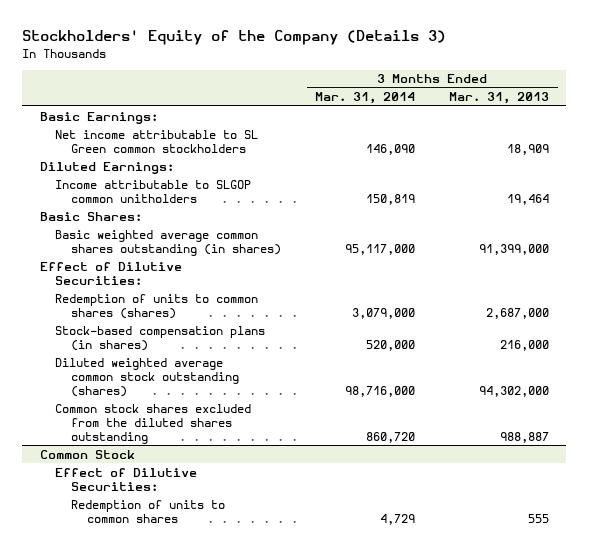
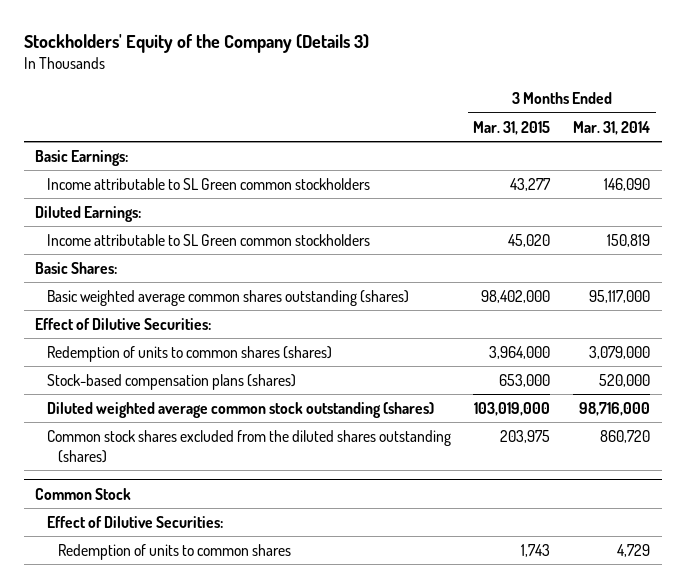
[449,92,550,105] Mar. 31, 2013 -> none
none -> [473,120,551,135] Mar. 31, 2015
[55,129,259,153] Net income attributable to SL Green common stockholders -> [46,177,370,190] Income attributable to SL Green common stockholders
[55,179,252,203] Income attributable to SLGOP common unitholders -> [46,233,370,246] Income attributable to SL Green common stockholders
[55,229,282,256] Basic weighted average common shares outstanding (in shares) -> [46,289,409,306] Basic weighted average common shares outstanding (shares)
[55,325,266,351] Stock-based compensation plans (in shares) -> [46,373,296,390] Stock-based compensation plans (shares)
[55,403,252,444] Common stock shares excluded from the diluted shares outstanding -> [46,429,451,463] Common stock shares excluded from the diluted shares outstanding (shares)

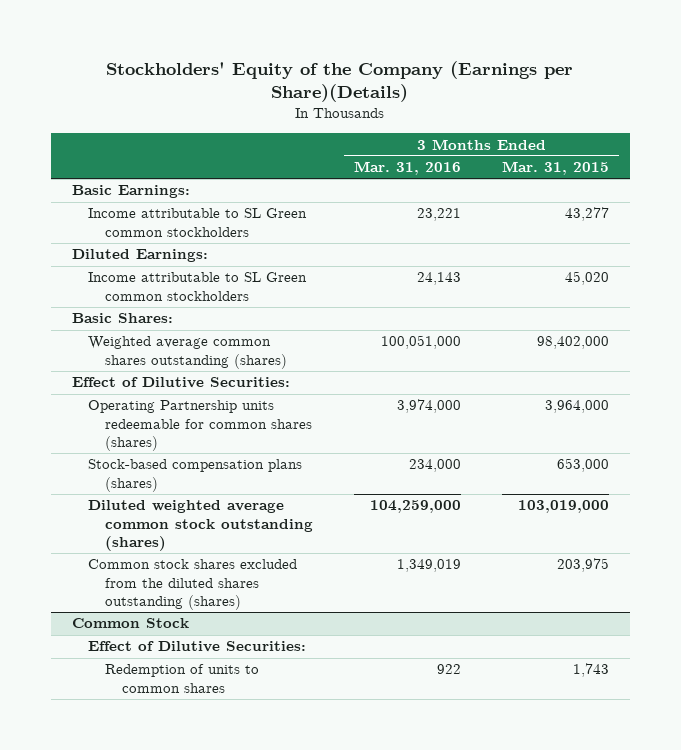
[23,33,369,53] Stockholders' Equity of the Company (Details 3) -> [106,60,574,102] Stockholders' Equity of the Company (Earnings per Share)(Details)
[573,120,651,135] Mar. 31, 2014 -> none
none -> [354,161,462,176] Mar. 31, 2016
[46,289,409,306] Basic weighted average common shares outstanding (shares) -> [88,336,288,369] Weighted average common shares outstanding (shares)
[46,345,332,362] Redemption of units to common shares (shares) -> [88,400,313,451] Operating Partnership units redeemable for common shares (shares)

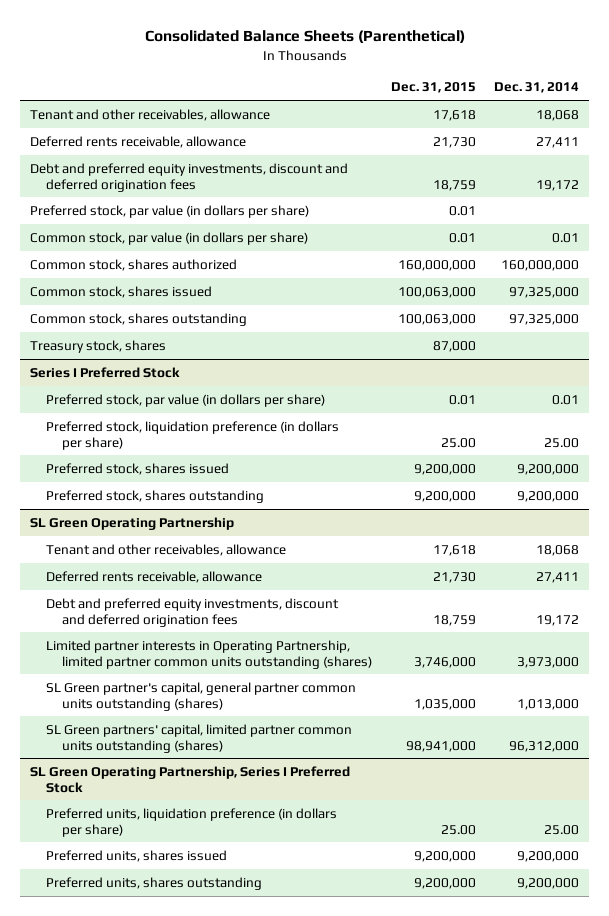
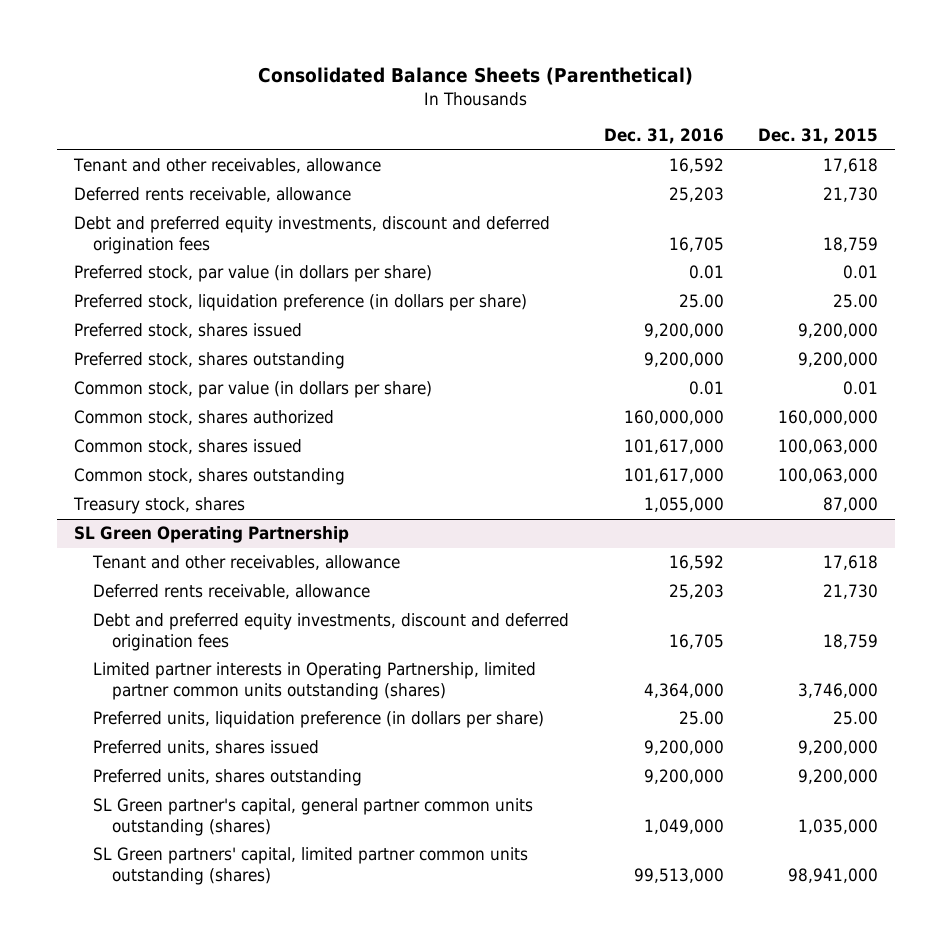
[494,82,580,94] Dec. 31, 2014 -> none
none -> [603,128,724,145] Dec. 31, 2016
none -> [73,294,527,312] Preferred stock, liquidation preference (in dollars per share)
none -> [73,323,302,339] Preferred stock, shares issued
none -> [73,352,345,370] Preferred stock, shares outstanding
[29,366,180,378] Series I Preferred Stock -> none
[45,393,325,407] Preferred stock, par value (in dollars per share) -> none
[45,420,339,450] Preferred stock, liquidation preference (in dollars per share) -> none
[45,462,229,475] Preferred stock, shares issued -> none
[45,489,264,503] Preferred stock, shares outstanding -> none
[29,765,350,793] SL Green Operating Partnership, Series I Preferred Stock -> none
[45,681,356,711] SL Green partner's capital, general partner common units outstanding (shares) -> [93,798,534,837] SL Green partner's capital, general partner common units outstanding (shares)
[45,723,352,753] SL Green partners' capital, limited partner common units outstanding (shares) -> [93,847,529,886] SL Green partners' capital, limited partner common units outstanding (shares)

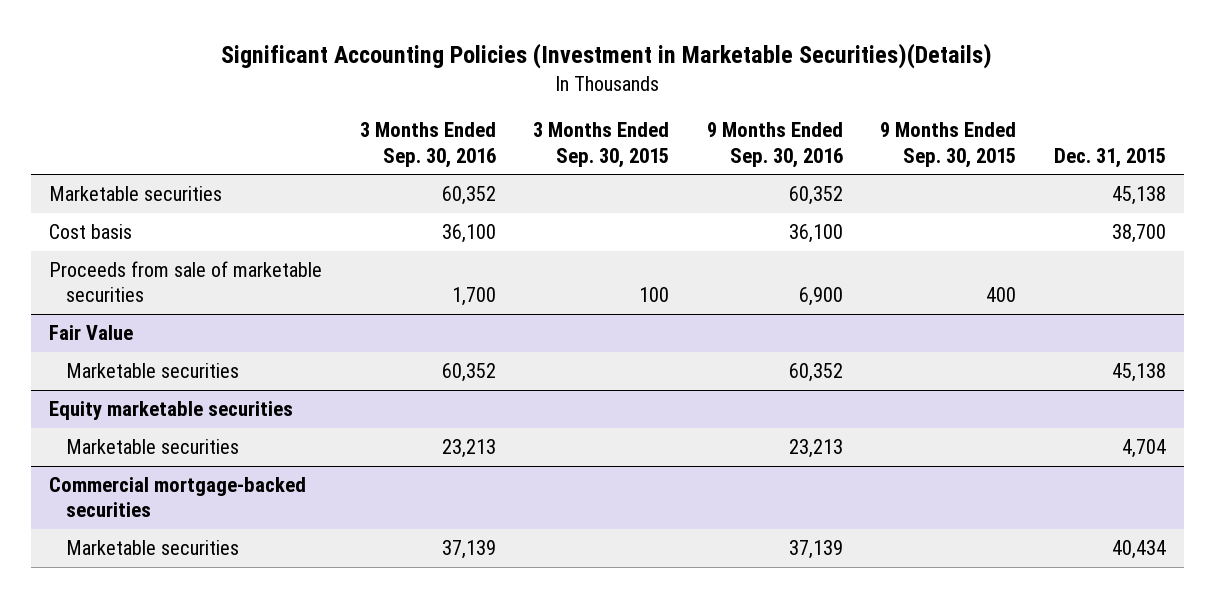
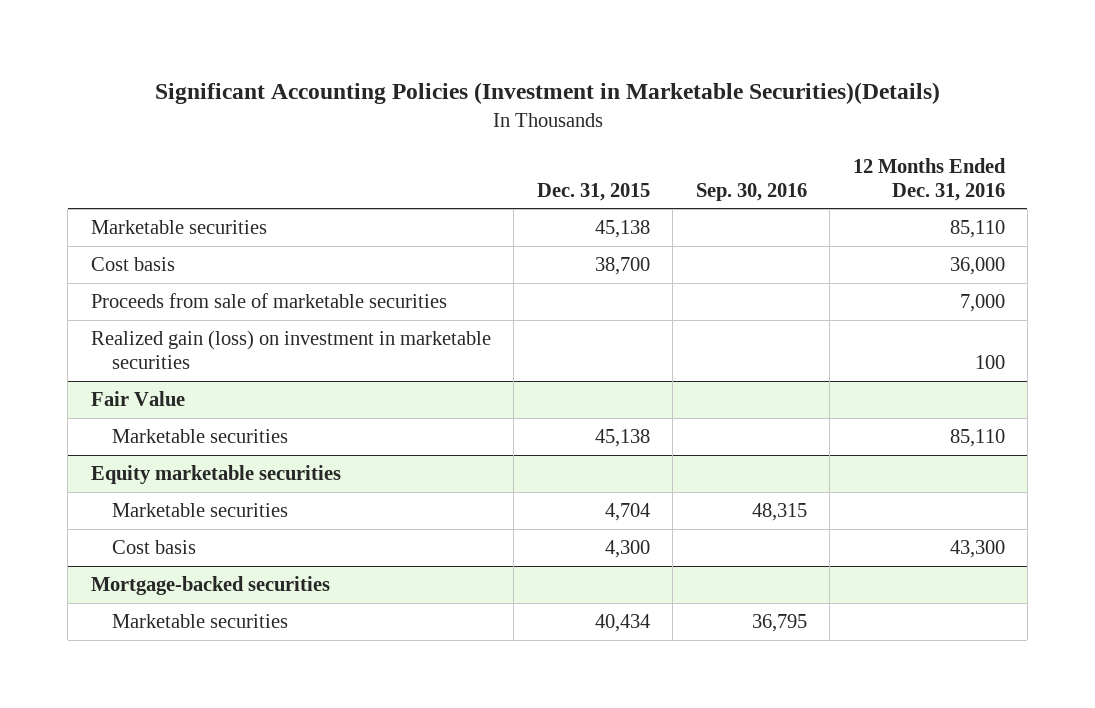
[359,122,496,168] 3 Months Ended Sep. 30, 2016 -> none
[533,122,670,168] 3 Months Ended Sep. 30, 2015 -> none
[706,122,843,168] 9 Months Ended Sep. 30, 2016 -> none
[880,122,1017,168] 9 Months Ended Sep. 30, 2015 -> none
none -> [695,182,807,201] Sep. 30, 2016
none -> [852,157,1006,201] 12 Months Ended Dec. 31, 2016
none -> [90,330,491,370] Realized gain (loss) on investment in marketable securities
none -> [111,540,196,555] Cost basis
[49,477,307,518] Commercial mortgage-backed securities -> [90,576,330,596] Mortgage-backed securities

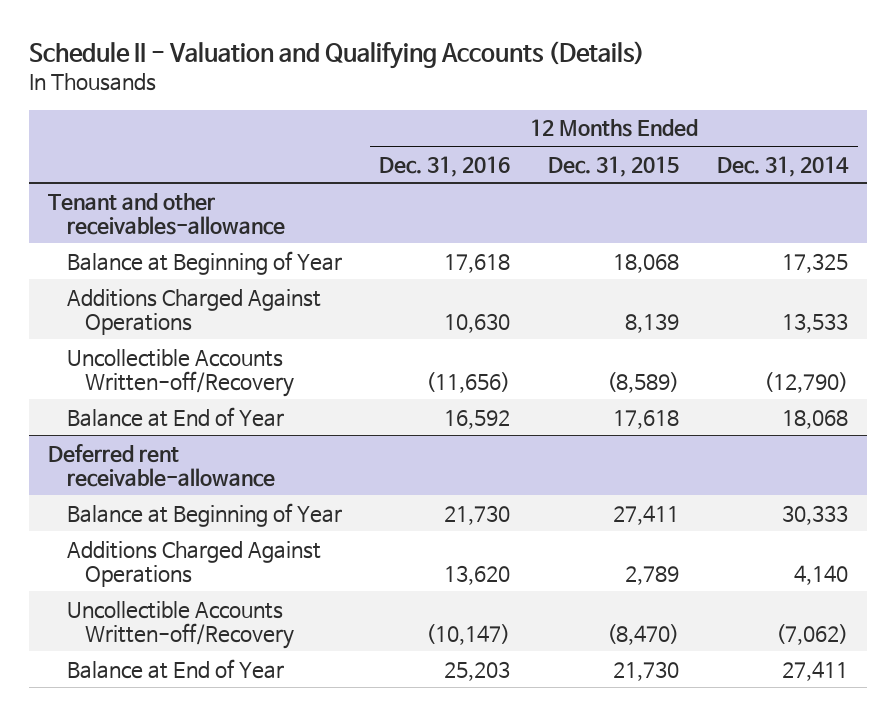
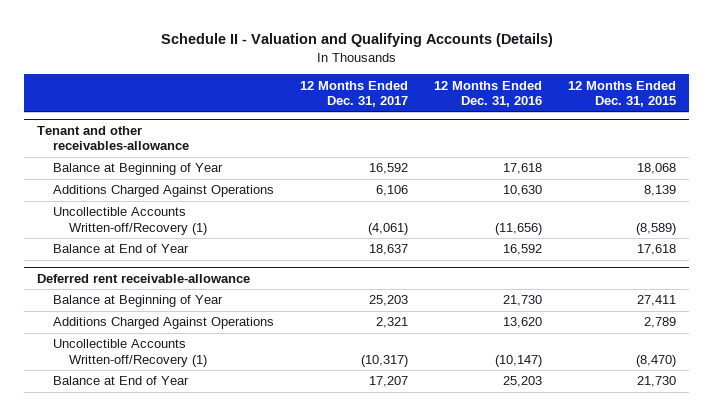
[717,155,850,177] Dec. 31, 2014 -> none
none -> [300,80,409,107] 12 Months Ended Dec. 31, 2017
[66,348,295,397] Uncollectible Accounts Written-off/Recovery -> [53,207,208,235] Uncollectible Accounts Written-off/Recovery (1)
[66,600,295,649] Uncollectible Accounts Written-off/Recovery -> [53,339,208,367] Uncollectible Accounts Written-off/Recovery (1)

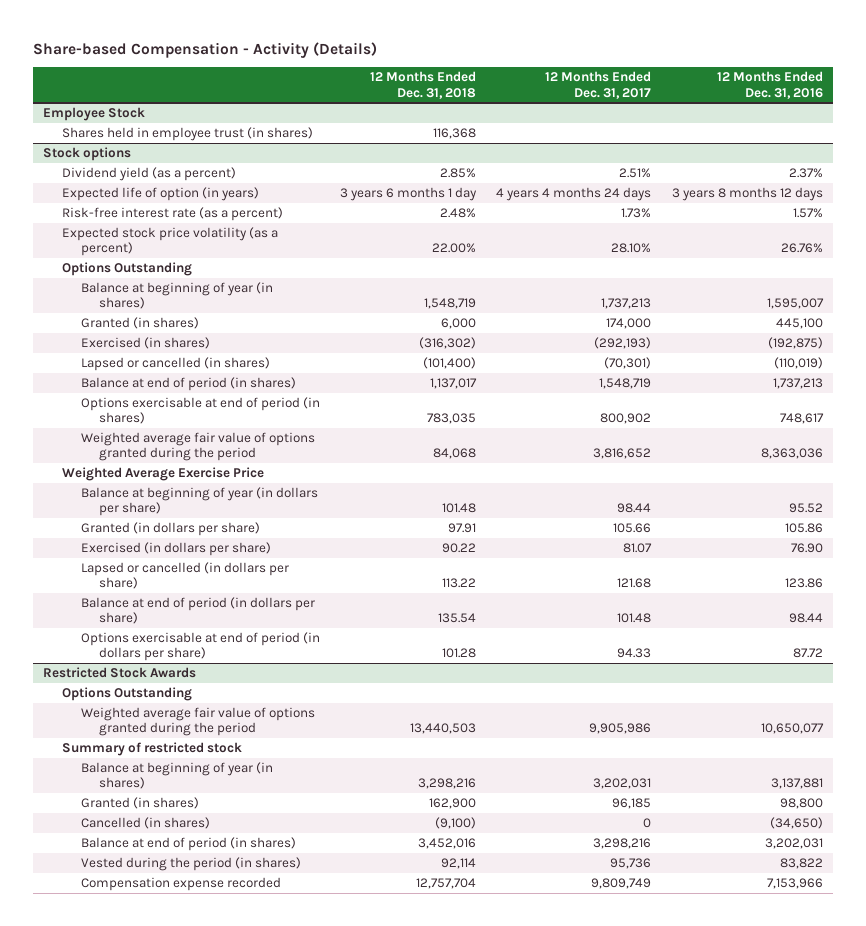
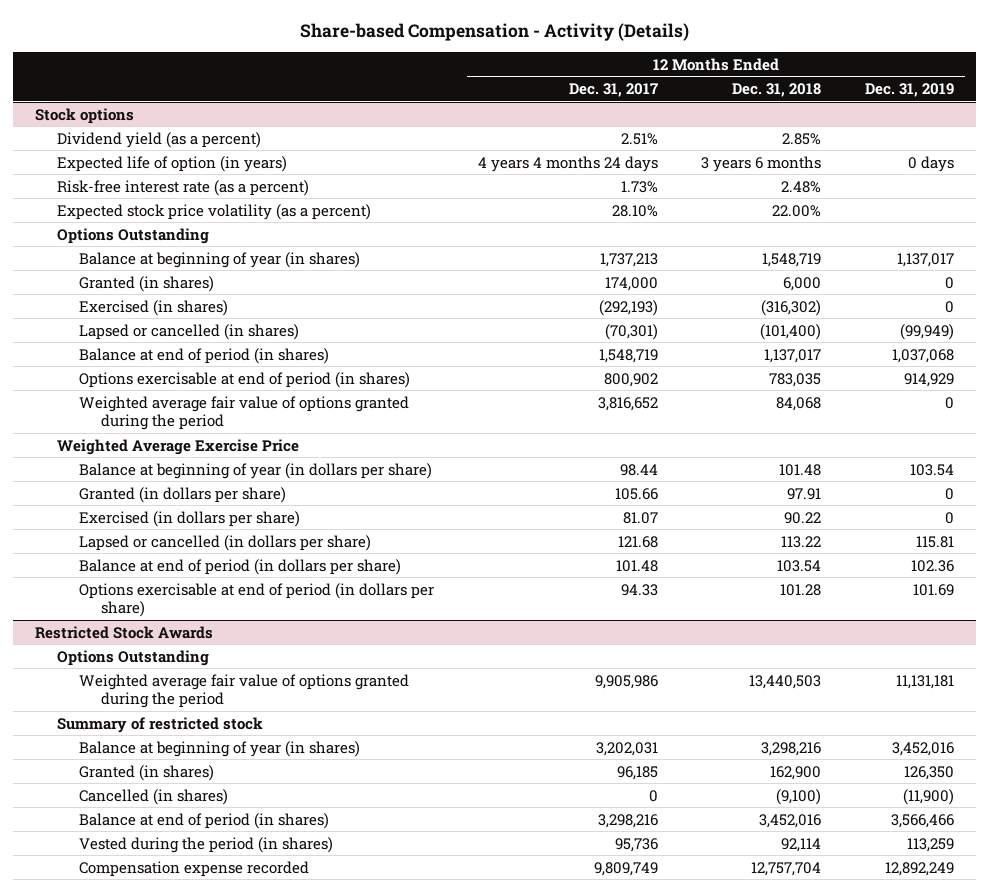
[716,71,823,99] 12 Months Ended Dec. 31, 2016 -> none
none -> [865,82,955,97] Dec. 31, 2019
[43,107,146,122] Employee Stock -> none
[62,127,314,142] Shares held in employee trust (in shares) -> none
[340,187,478,202] 3 years 6 months 1 day -> [701,155,822,172] 3 years 6 months
[438,613,477,624] 135.54 -> [777,559,822,572] 103.54

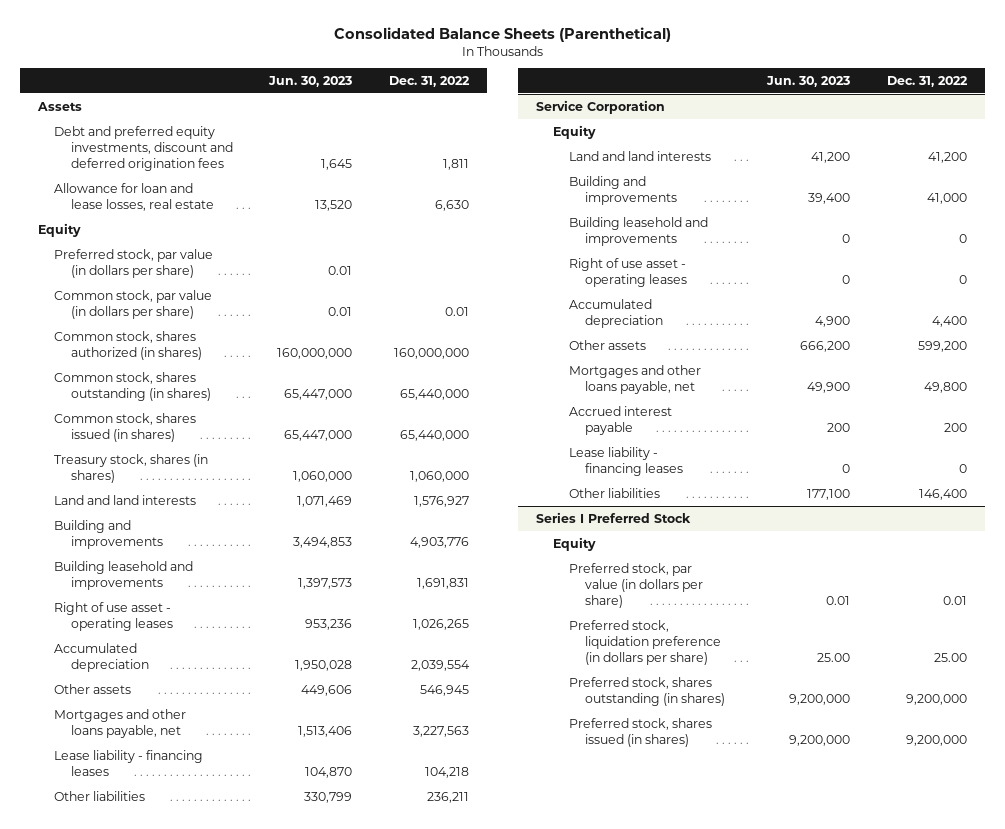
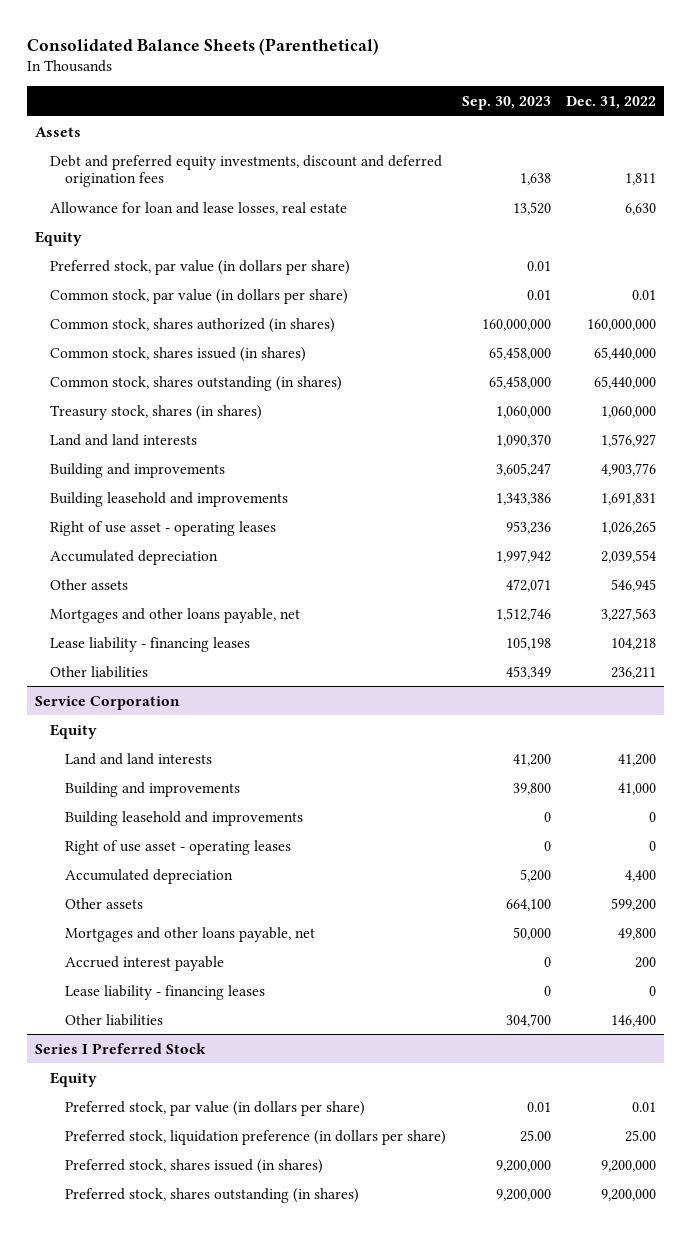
[268,76,353,88] Jun. 30, 2023 -> none
none -> [461,95,551,110] Sep. 30, 2023
[54,371,211,401] Common stock, shares outstanding (in shares) -> [49,375,342,391] Common stock, shares outstanding (in shares)
[568,676,725,706] Preferred stock, shares outstanding (in shares) -> [64,1187,359,1203] Preferred stock, shares outstanding (in shares)

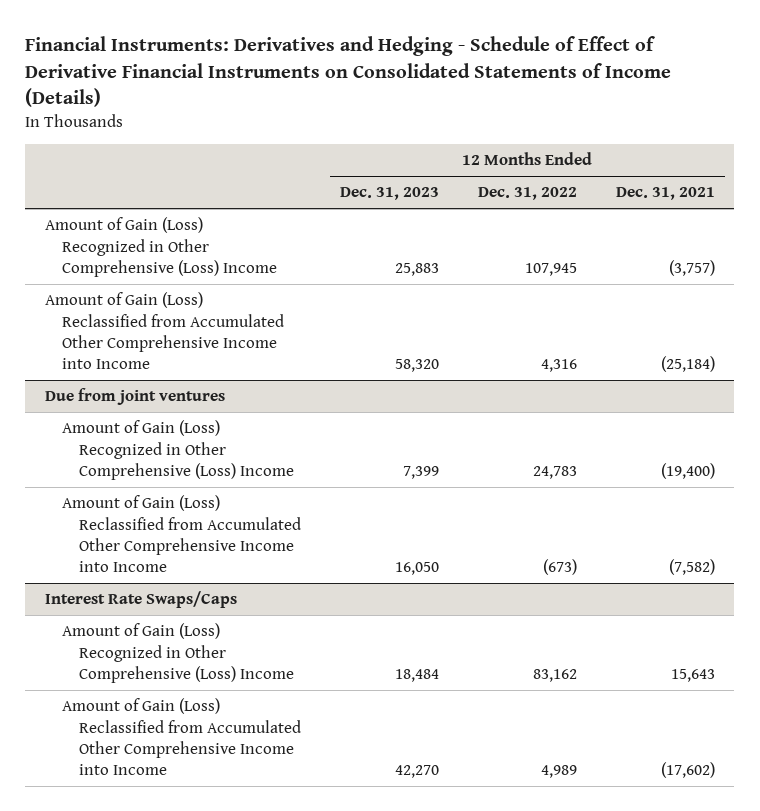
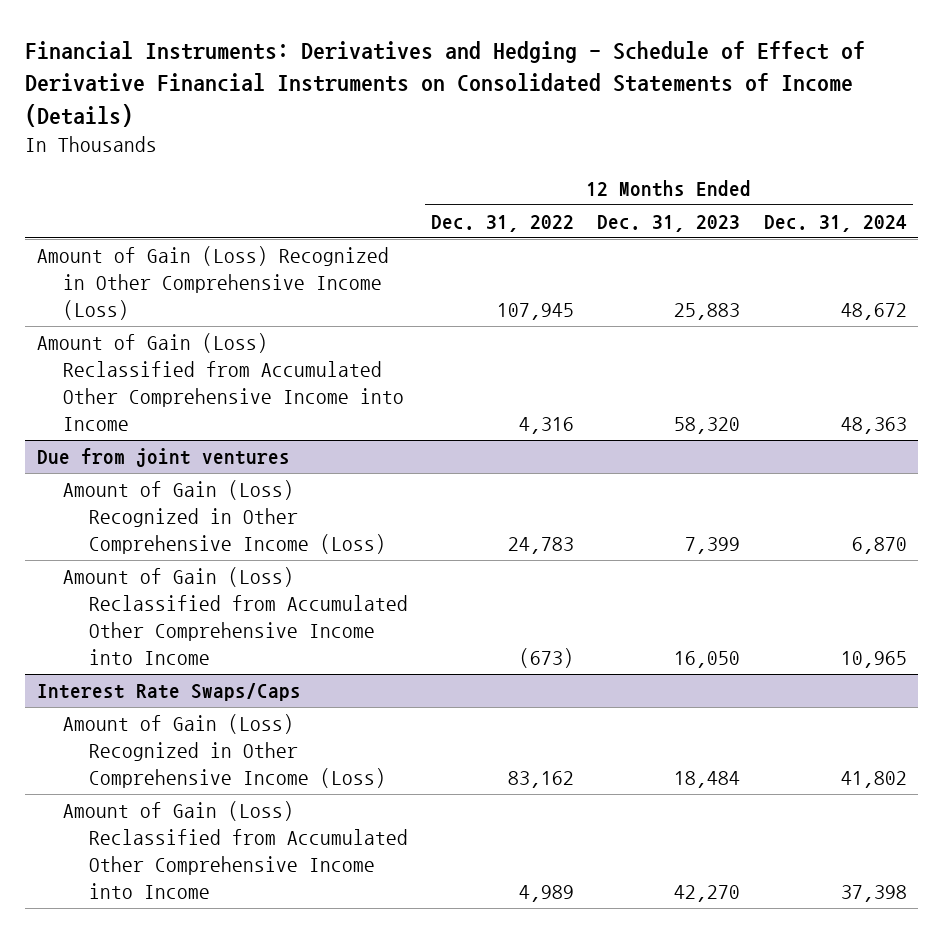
[615,187,715,201] Dec. 31, 2021 -> none
none -> [763,215,907,233] Dec. 31, 2024
[44,217,277,277] Amount of Gain (Loss) Recognized in Other Comprehensive (Loss) Income -> [36,246,389,320] Amount of Gain (Loss) Recognized in Other Comprehensive Income (Loss)
[61,420,294,480] Amount of Gain (Loss) Recognized in Other Comprehensive (Loss) Income -> [62,480,386,554] Amount of Gain (Loss) Recognized in Other Comprehensive Income (Loss)
[61,623,294,683] Amount of Gain (Loss) Recognized in Other Comprehensive (Loss) Income -> [62,714,386,788] Amount of Gain (Loss) Recognized in Other Comprehensive Income (Loss)

